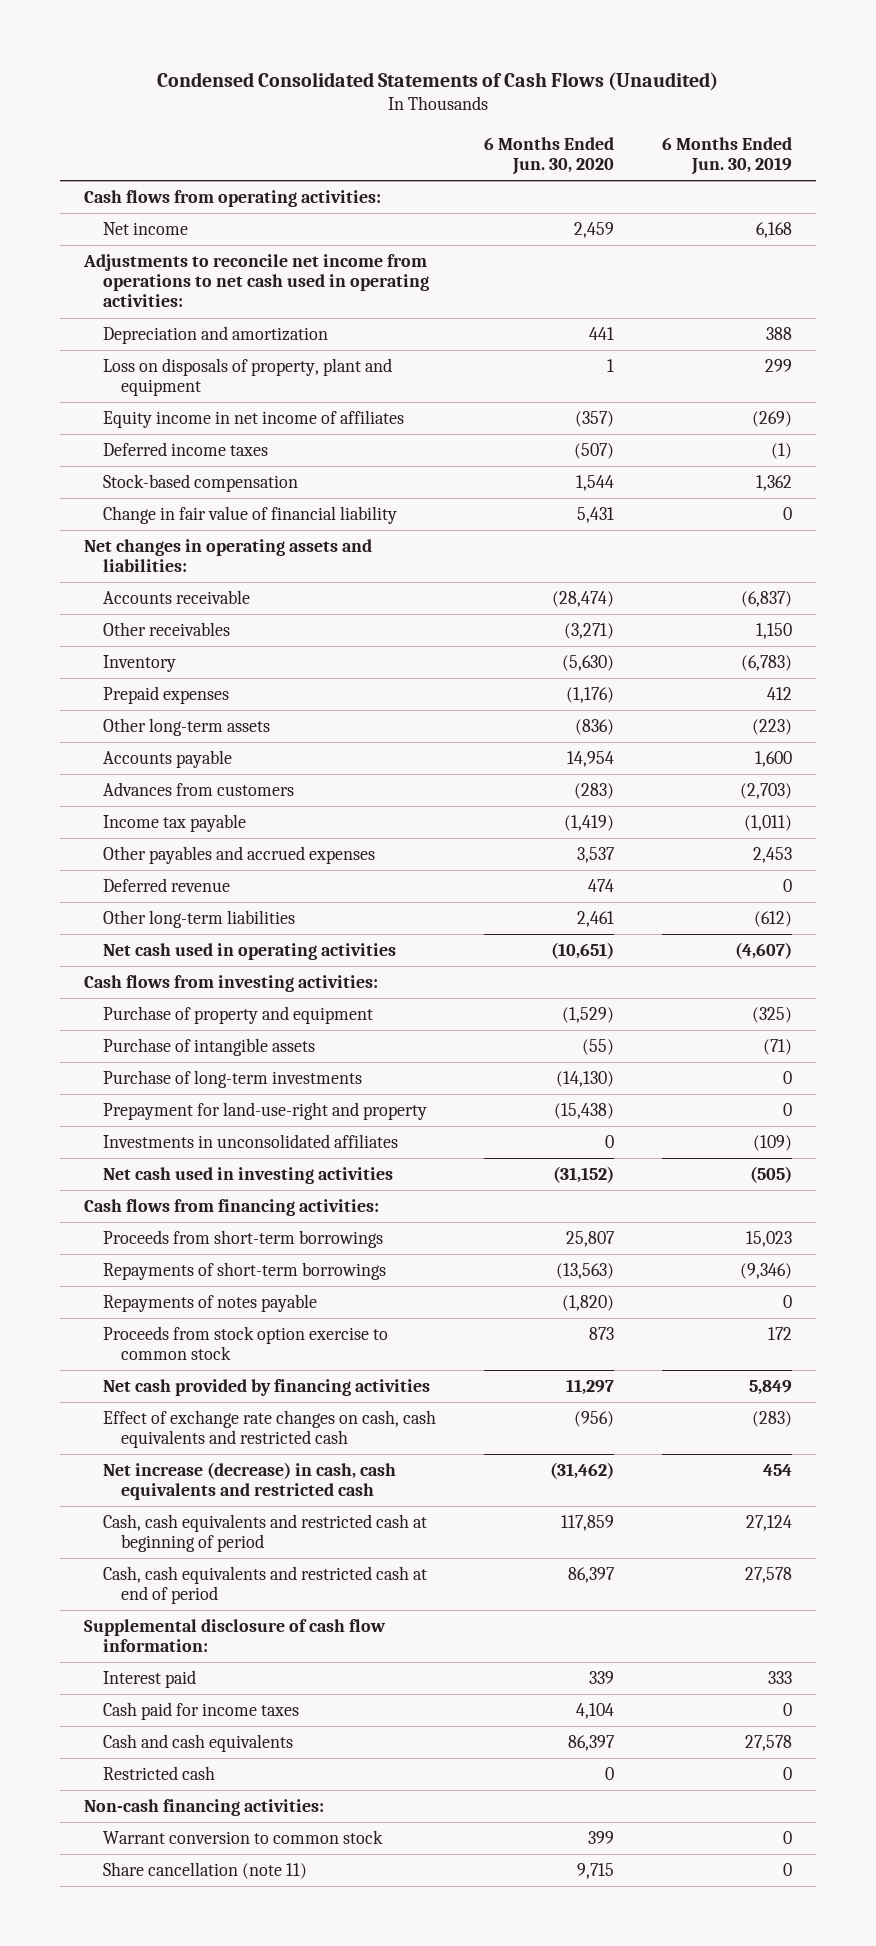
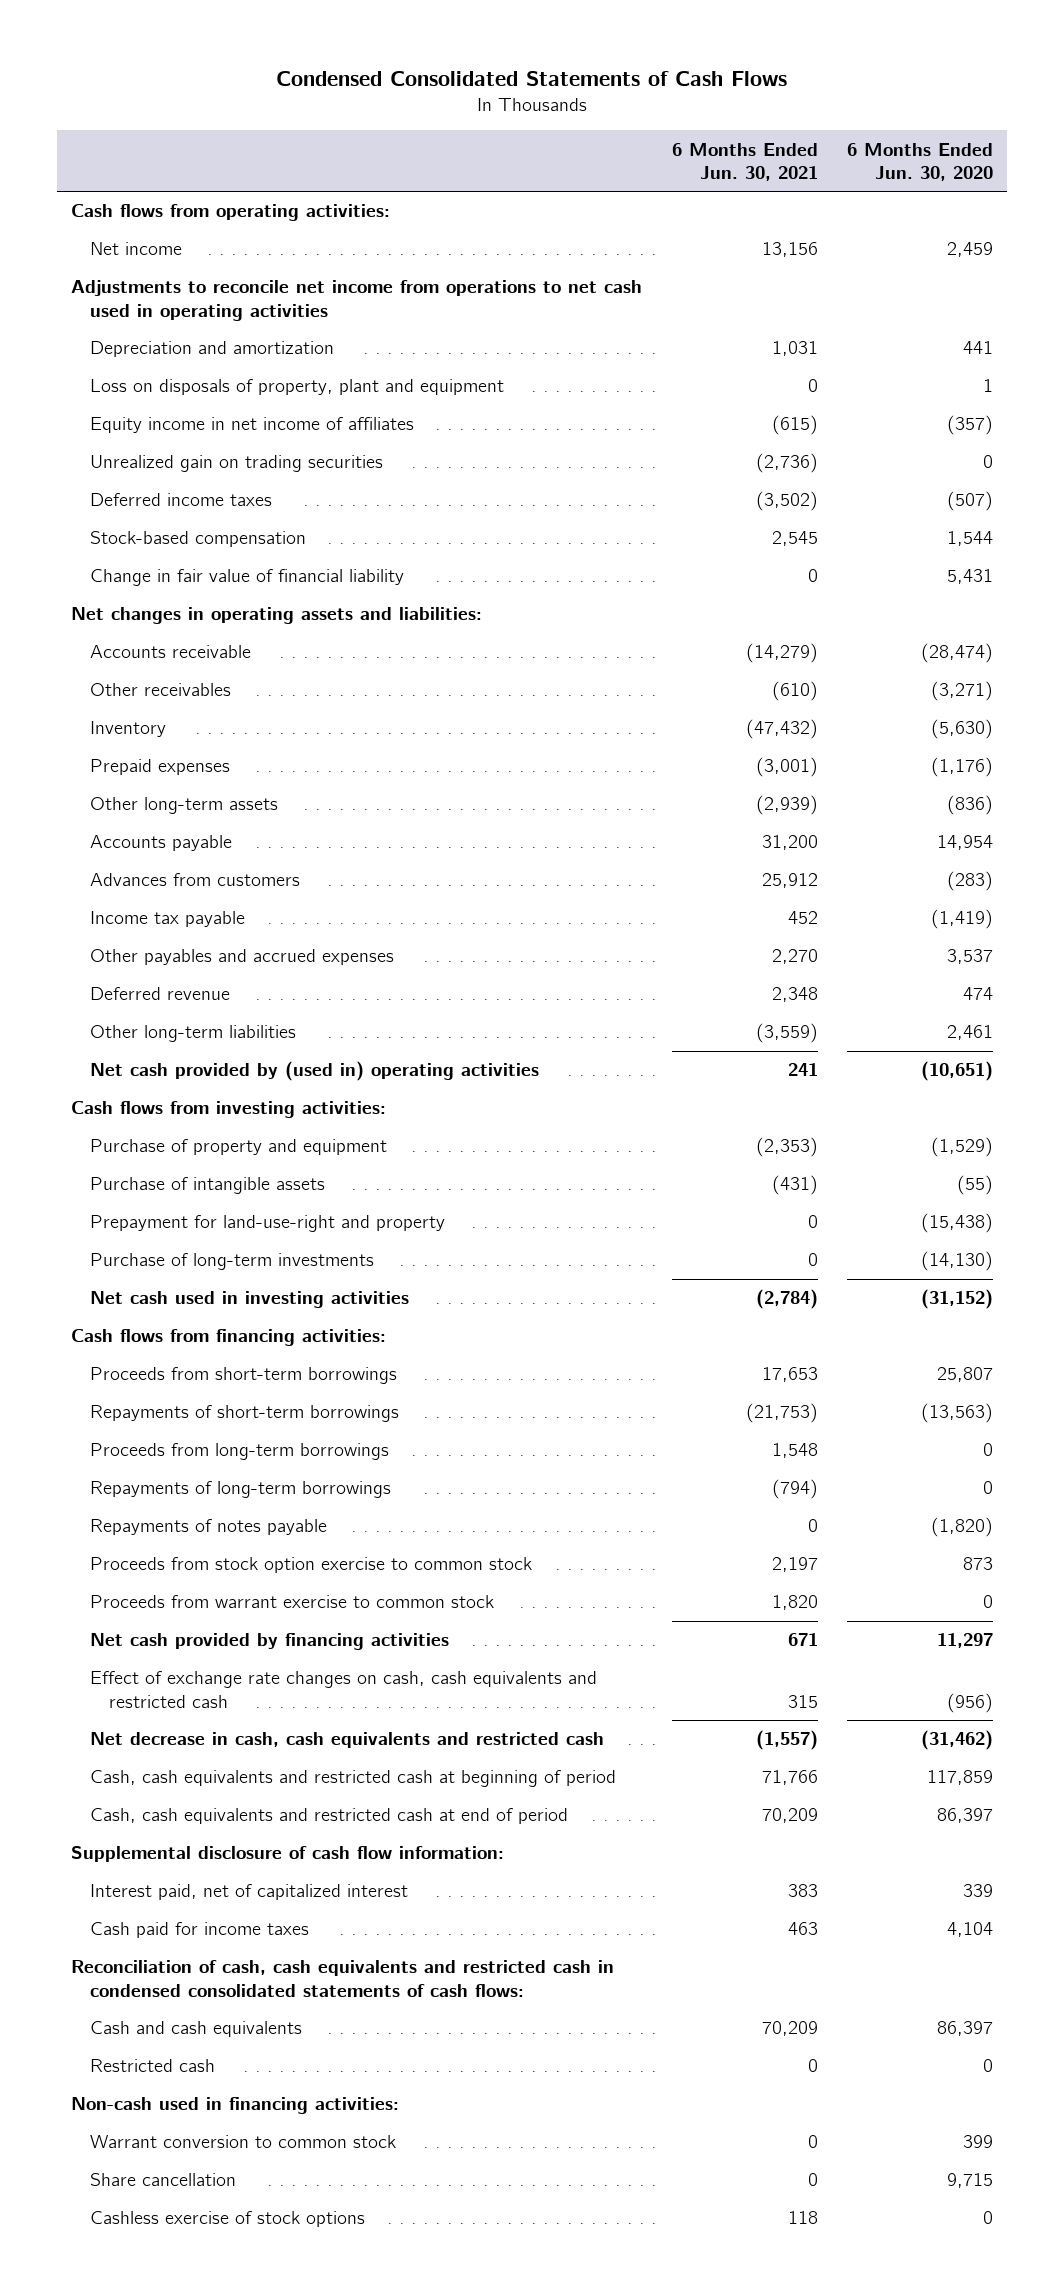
[156,71,718,91] Condensed Consolidated Statements of Cash Flows (Unaudited) -> [276,71,788,87] Condensed Consolidated Statements of Cash Flows
[661,137,792,176] 6 Months Ended Jun. 30, 2019 -> none
none -> [671,142,818,181] 6 Months Ended Jun. 30, 2021
[82,254,429,308] Adjustments to reconcile net income from operations to net cash used in operating activities: -> [71,280,643,321] Adjustments to reconcile net income from operations to net cash used in operating activities
none -> [89,455,383,473] Unrealized gain on trading securities
[102,943,396,961] Net cash used in operating activities -> [89,1061,539,1082] Net cash provided by (used in) operating activities
[102,1134,398,1149] Investments in unconsolidated affiliates -> none
[102,1070,362,1089] Purchase of long-term investments -> [89,1253,374,1271] Purchase of long-term investments
none -> [89,1443,389,1461] Proceeds from long-term borrowings
none -> [89,1481,391,1499] Repayments of long-term borrowings
none -> [89,1595,494,1609] Proceeds from warrant exercise to common stock
[102,1462,396,1501] Net increase (decrease) in cash, cash equivalents and restricted cash -> [89,1732,604,1749] Net decrease in cash, cash equivalents and restricted cash
[102,1670,196,1689] Interest paid -> [89,1884,408,1901] Interest paid, net of capitalized interest
none -> [71,1960,615,1997] Reconciliation of cash, cash equivalents and restricted cash in condensed consolidated statements of cash flows:
[83,1799,324,1817] Non-cash financing activities: -> [71,2097,400,2115] Non-cash used in financing activities:
[102,1862,307,1880] Share cancellation (note 11) -> [89,2173,236,2187] Share cancellation
none -> [89,2211,365,2228] Cashless exercise of stock options

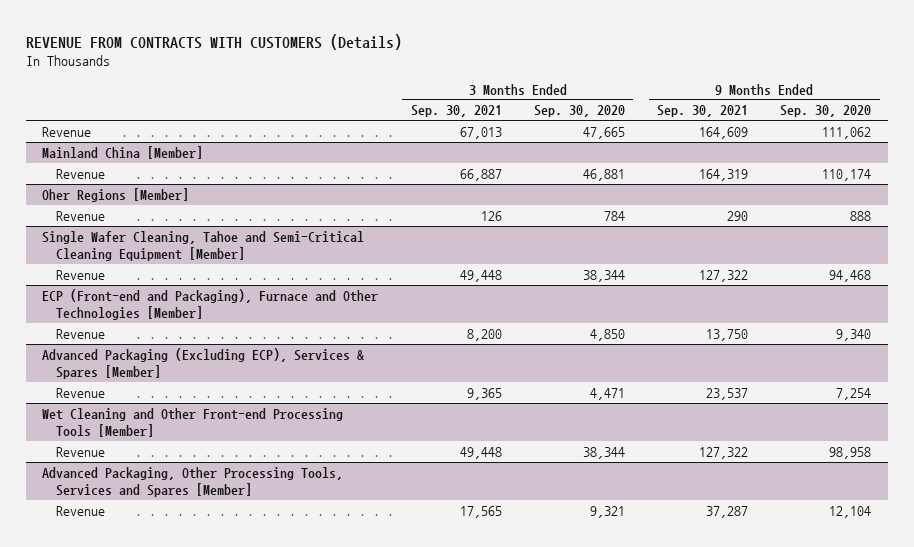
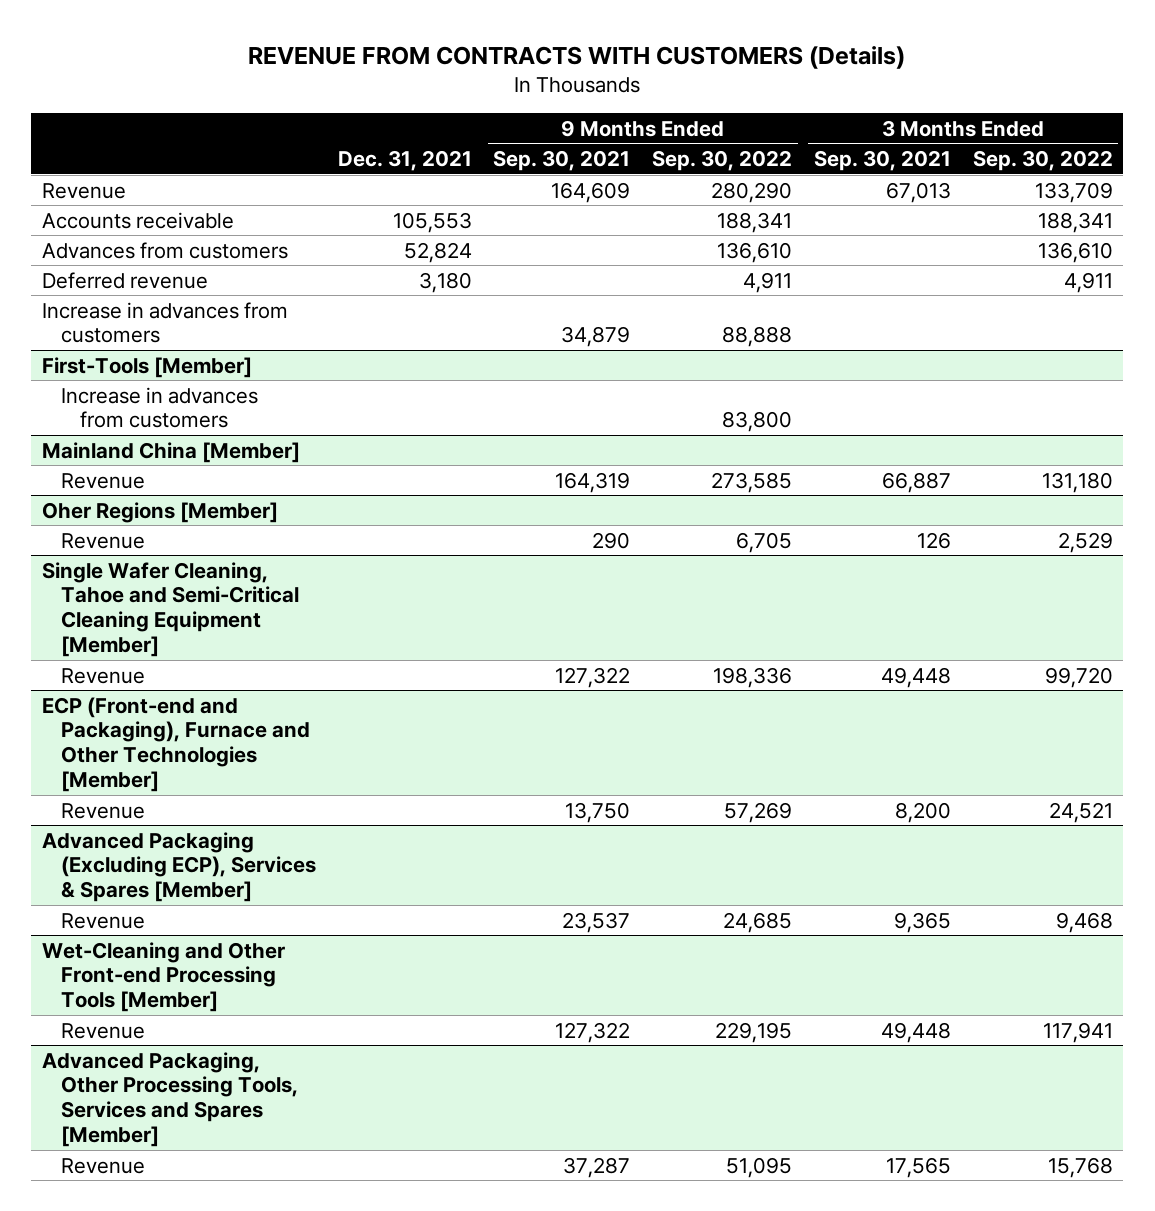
[533,105,625,118] Sep. 30, 2020 -> none
[780,105,872,118] Sep. 30, 2020 -> none
none -> [337,150,472,172] Dec. 31, 2021
none -> [652,150,793,172] Sep. 30, 2022
none -> [972,150,1113,172] Sep. 30, 2022
none -> [42,211,235,229] Accounts receivable
none -> [42,241,289,259] Advances from customers
none -> [42,271,209,289] Deferred revenue
none -> [42,301,289,344] Increase in advances from customers
none -> [42,356,253,378] First-Tools [Member]
none -> [61,386,259,429] Increase in advances from customers
[42,407,344,438] Wet Cleaning and Other Front-end Processing Tools [Member] -> [42,941,286,1013] Wet-Cleaning and Other Front-end Processing Tools [Member]

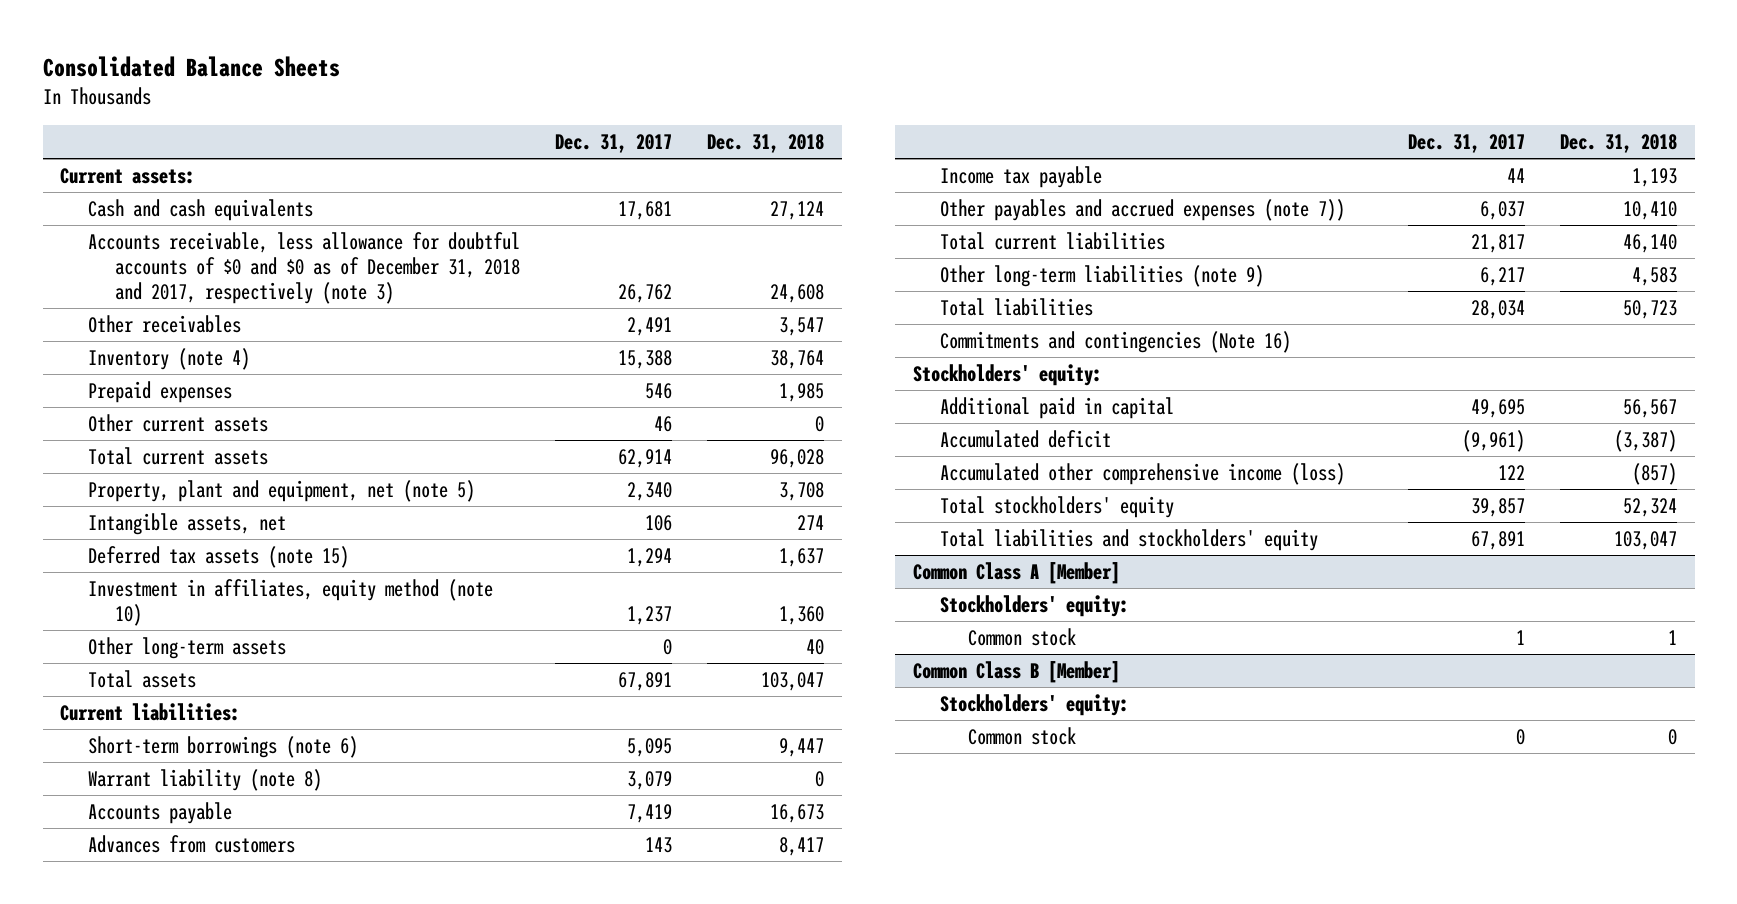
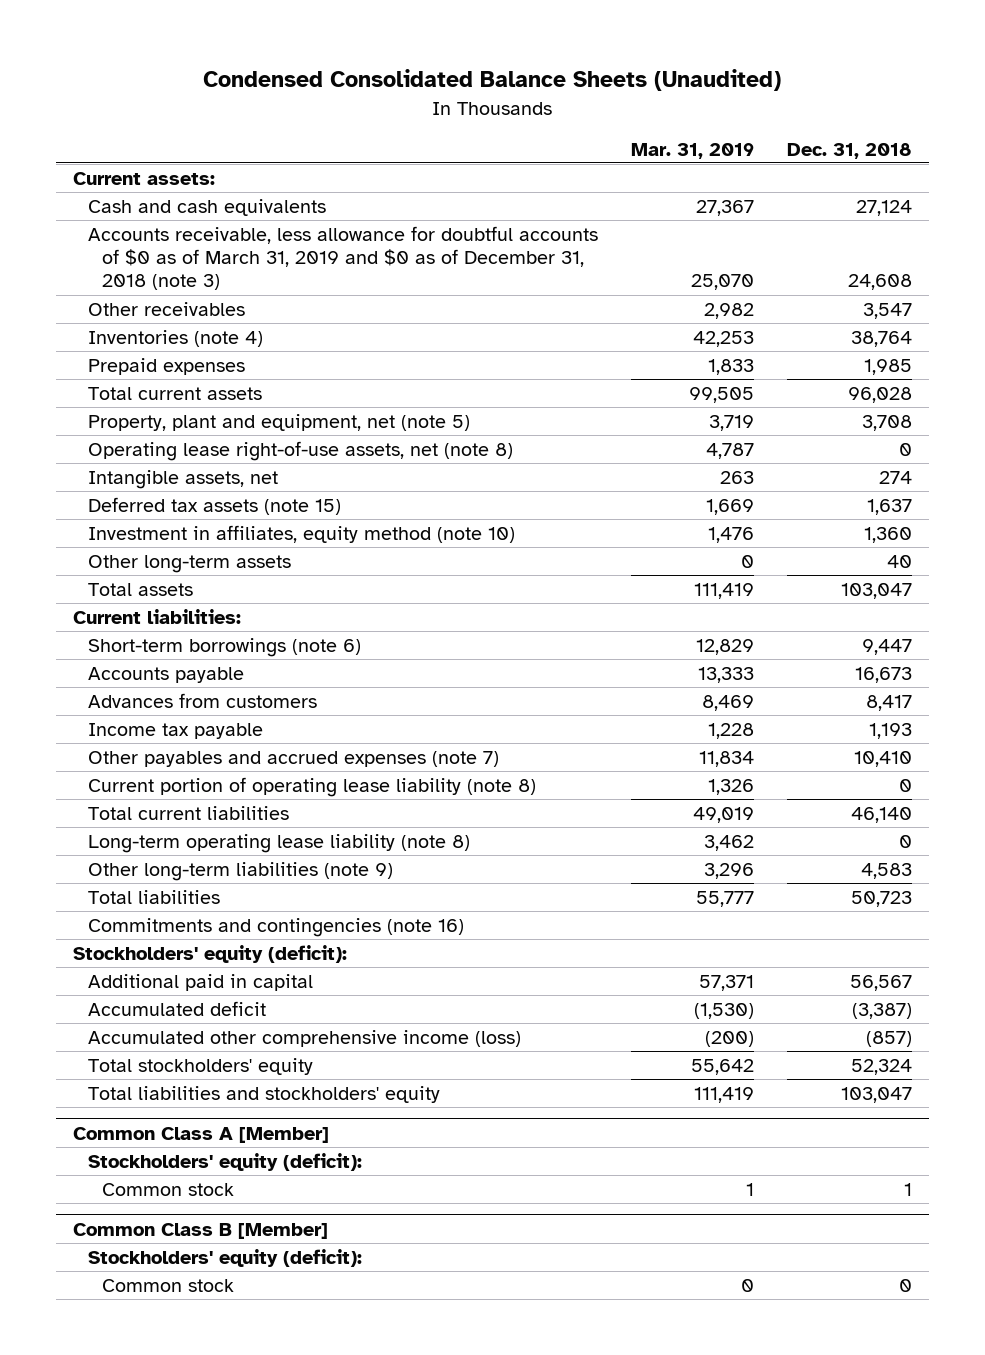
[42,55,340,77] Consolidated Balance Sheets -> [203,69,782,92] Condensed Consolidated Balance Sheets (Unaudited)
[555,134,673,154] Dec. 31, 2017 -> none
none -> [630,142,754,159] Mar. 31, 2019
[87,231,521,304] Accounts receivable, less allowance for doubtful accounts of $0 and $0 as of December 31, 2018 and 2017, respectively (note 3) -> [87,225,598,291] Accounts receivable, less allowance for doubtful accounts of $0 as of March 31, 2019 and $0 as of December 31, 2018 (note 3)
[87,347,250,370] Inventory (note 4) -> [87,329,263,347] Inventories (note 4)
[87,413,268,432] Other current assets -> none
none -> [87,440,513,461] Operating lease right-of-use assets, net (note 8)
[87,768,322,791] Warrant liability (note 8) -> none
[940,198,1346,221] Other payables and accrued expenses (note 7)) -> [87,750,499,767] Other payables and accrued expenses (note 7)
none -> [87,776,536,797] Current portion of operating lease liability (note 8)
none -> [87,833,470,853] Long-term operating lease liability (note 8)
[940,330,1292,353] Commitments and contingencies (Note 16) -> [87,917,464,937] Commitments and contingencies (note 16)
[912,363,1102,386] Stockholders' equity: -> [72,944,347,963] Stockholders' equity (deficit):
[940,594,1130,617] Stockholders' equity: -> [87,1152,362,1171] Stockholders' equity (deficit):
[940,693,1130,716] Stockholders' equity: -> [87,1248,362,1267] Stockholders' equity (deficit):

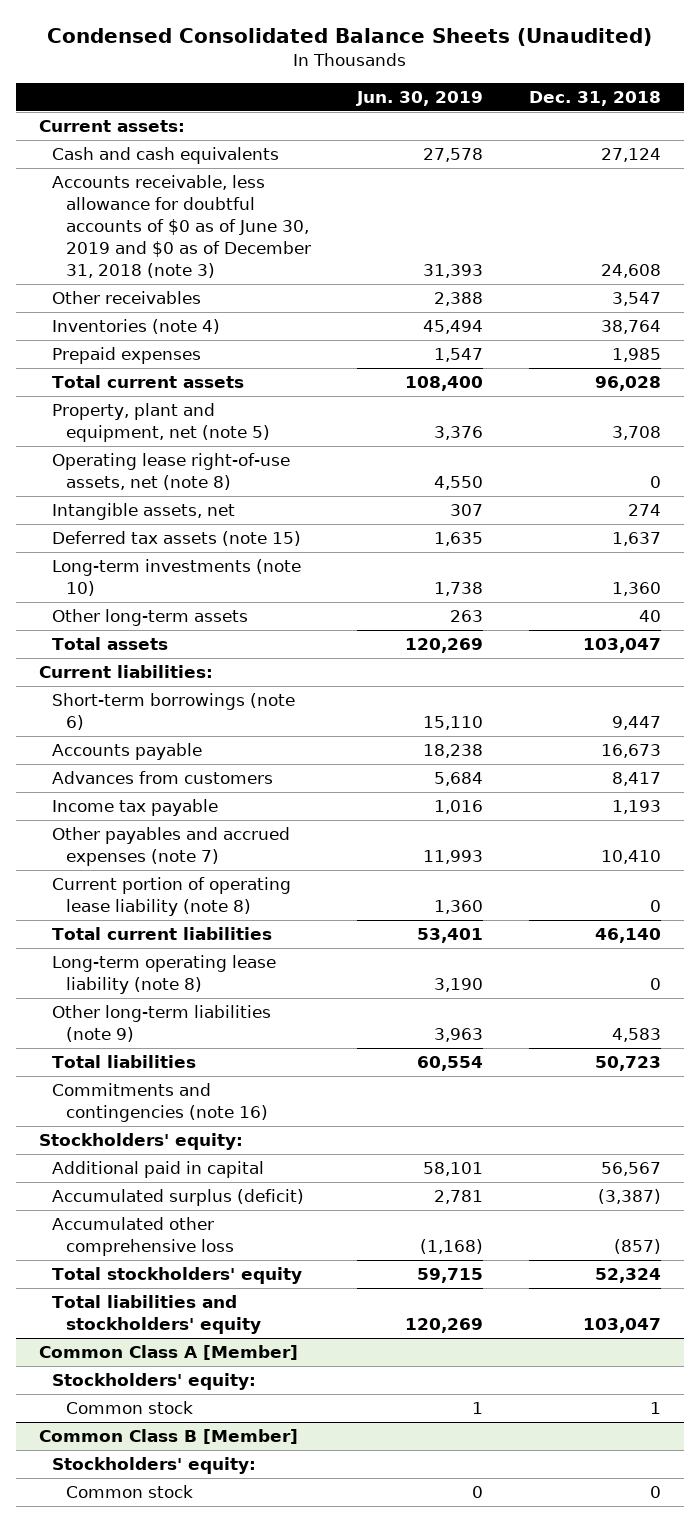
[630,142,754,159] Mar. 31, 2019 -> none
none -> [355,91,483,107] Jun. 30, 2019
[87,225,598,291] Accounts receivable, less allowance for doubtful accounts of $0 as of March 31, 2019 and $0 as of December 31, 2018 (note 3) -> [52,175,311,279] Accounts receivable, less allowance for doubtful accounts of $0 as of June 30, 2019 and $0 as of December 31, 2018 (note 3)
[87,524,515,543] Investment in affiliates, equity method (note 10) -> [52,559,302,597] Long-term investments (note 10)
[72,944,347,963] Stockholders' equity (deficit): -> [39,1133,244,1151] Stockholders' equity:
[87,1000,266,1016] Accumulated deficit -> [52,1189,305,1207] Accumulated surplus (deficit)
[87,1029,521,1047] Accumulated other comprehensive income (loss) -> [52,1217,234,1257] Accumulated other comprehensive loss
[87,1152,362,1171] Stockholders' equity (deficit): -> [52,1373,257,1391] Stockholders' equity:
[87,1248,362,1267] Stockholders' equity (deficit): -> [52,1457,257,1475] Stockholders' equity:

